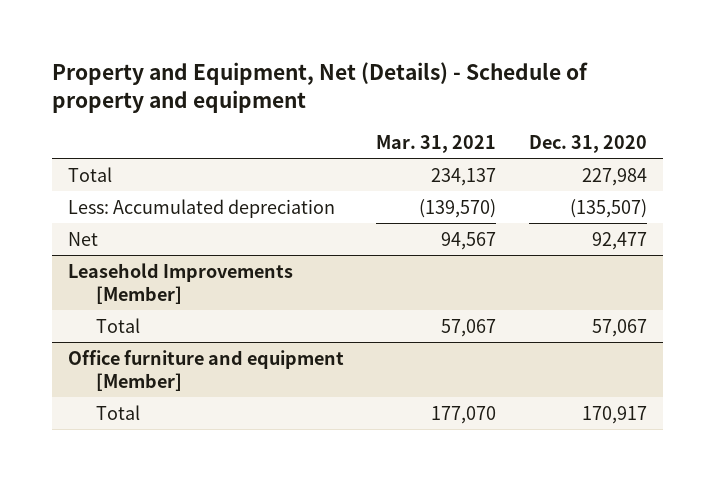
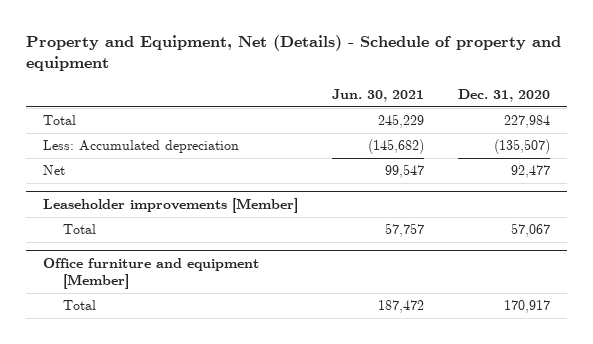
[376,134,497,153] Mar. 31, 2021 -> none
none -> [331,88,424,102] Jun. 30, 2021
[67,262,293,304] Leasehold Improvements [Member] -> [42,197,298,213] Leaseholder improvements [Member]

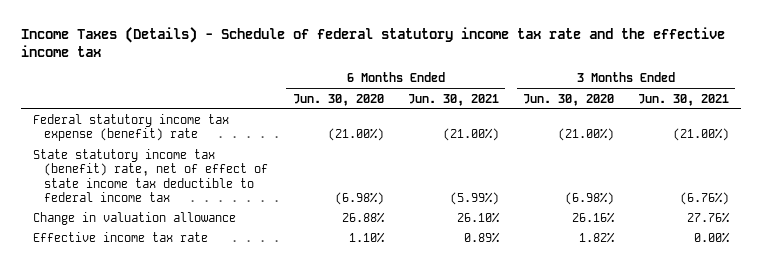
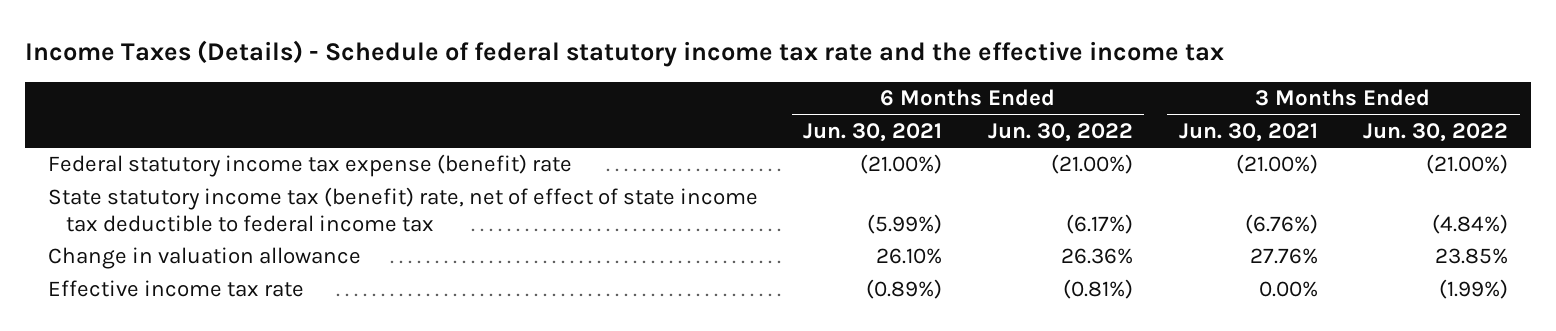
[292,93,384,106] Jun. 30, 2020 -> none
[522,93,614,106] Jun. 30, 2020 -> none
none -> [988,123,1134,143] Jun. 30, 2022
none -> [1363,123,1509,143] Jun. 30, 2022
[463,232,500,244] 0.89% -> [866,279,943,300] (0.89%)

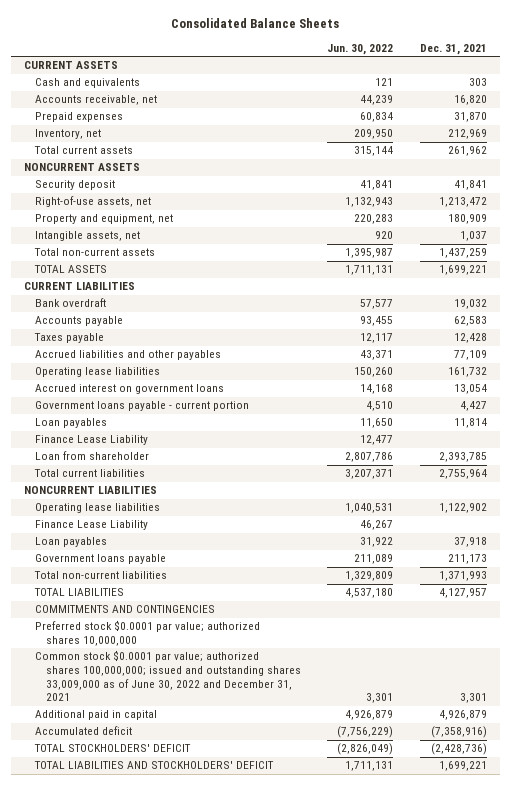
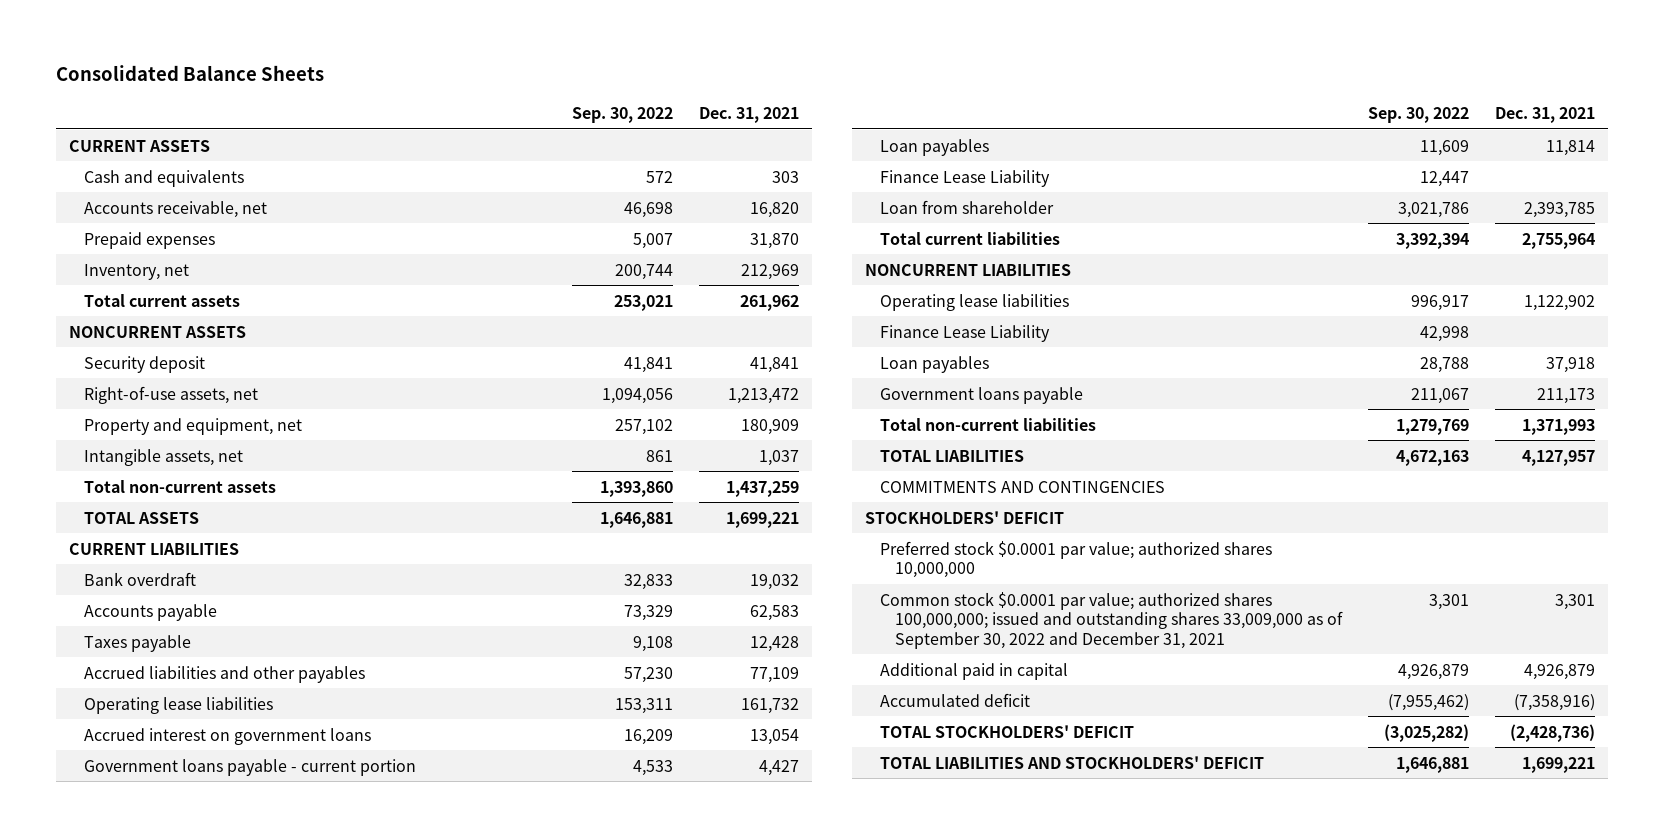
[327,44,394,56] Jun. 30, 2022 -> none
none -> [571,107,673,124] Sep. 30, 2022
none -> [865,510,1065,524] STOCKHOLDERS' DEFICIT
[34,650,301,702] Common stock $0.0001 par value; authorized shares 100,000,000; issued and outstanding shares 33,009,000 as of June 30, 2022 and December 31, 2021 -> [880,591,1343,649] Common stock $0.0001 par value; authorized shares 100,000,000; issued and outstanding shares 33,009,000 as of September 30, 2022 and December 31, 2021

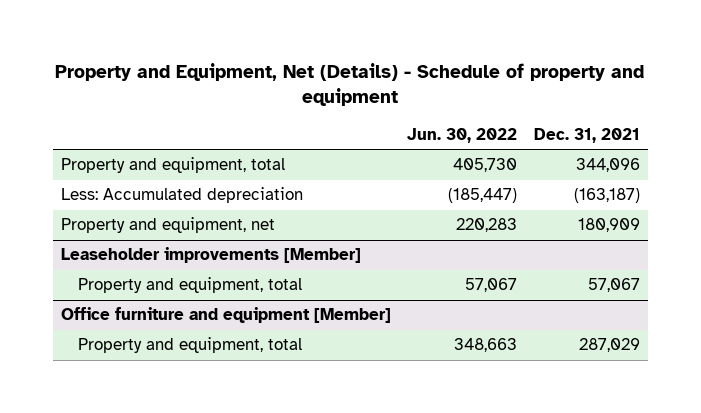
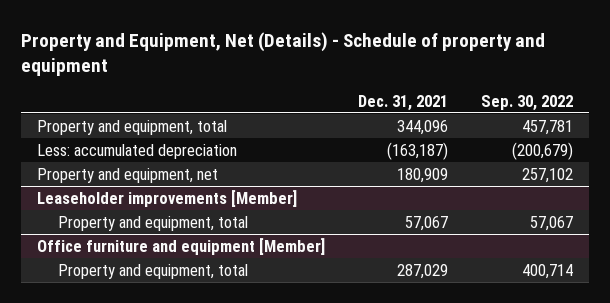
[407,127,518,143] Jun. 30, 2022 -> none
none -> [480,94,573,111] Sep. 30, 2022
[60,187,303,204] Less: Accumulated depreciation -> [37,143,238,159] Less: accumulated depreciation

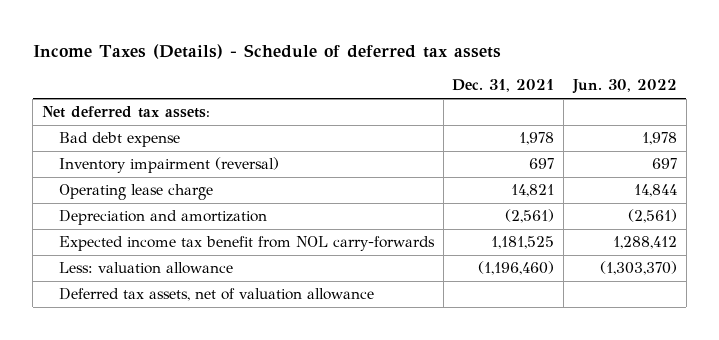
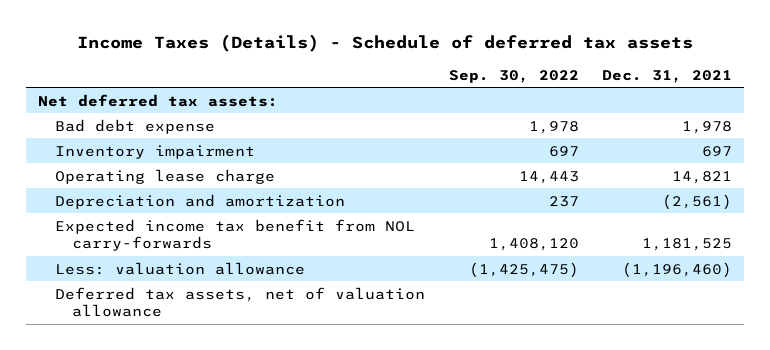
[571,79,677,95] Jun. 30, 2022 -> none
none -> [448,69,579,83] Sep. 30, 2022
[58,157,279,174] Inventory impairment (reversal) -> [55,144,256,159] Inventory impairment

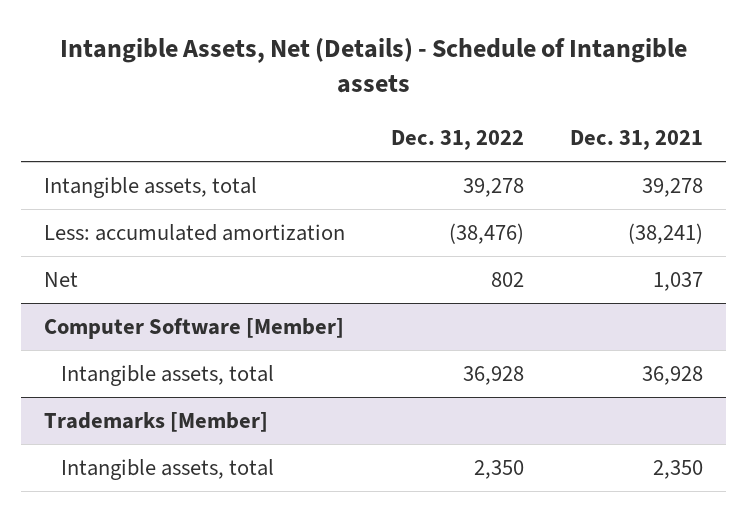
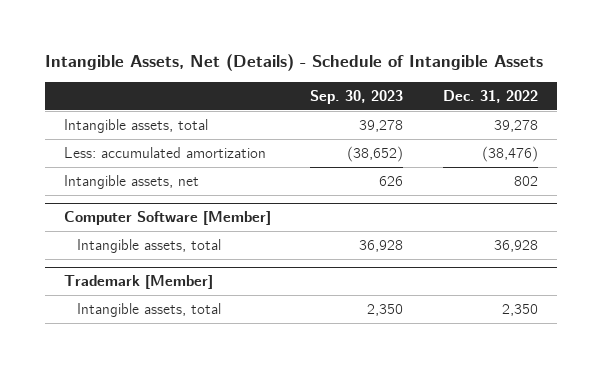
[59,37,687,93] Intangible Assets, Net (Details) - Schedule of Intangible assets -> [44,54,543,72] Intangible Assets, Net (Details) - Schedule of Intangible Assets
[569,130,703,151] Dec. 31, 2021 -> none
none -> [310,89,404,104] Sep. 30, 2023
[44,272,79,288] Net -> [64,174,200,189] Intangible assets, net
[44,412,269,433] Trademarks [Member] -> [64,275,214,290] Trademark [Member]

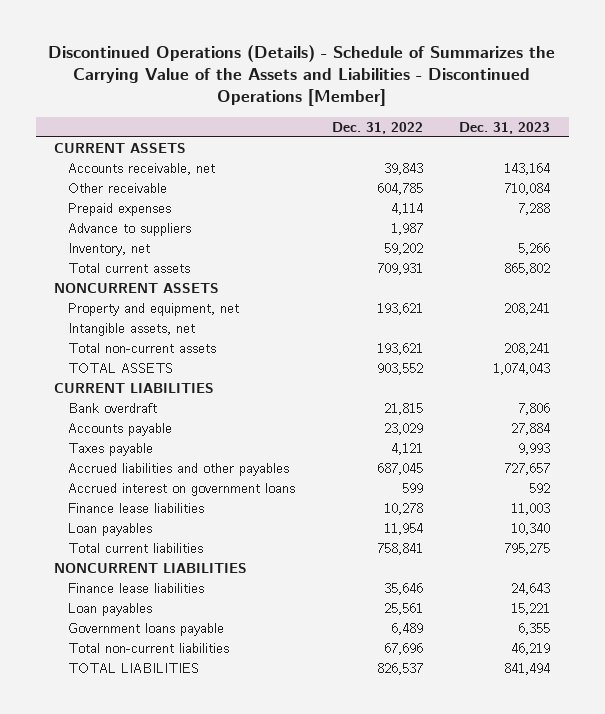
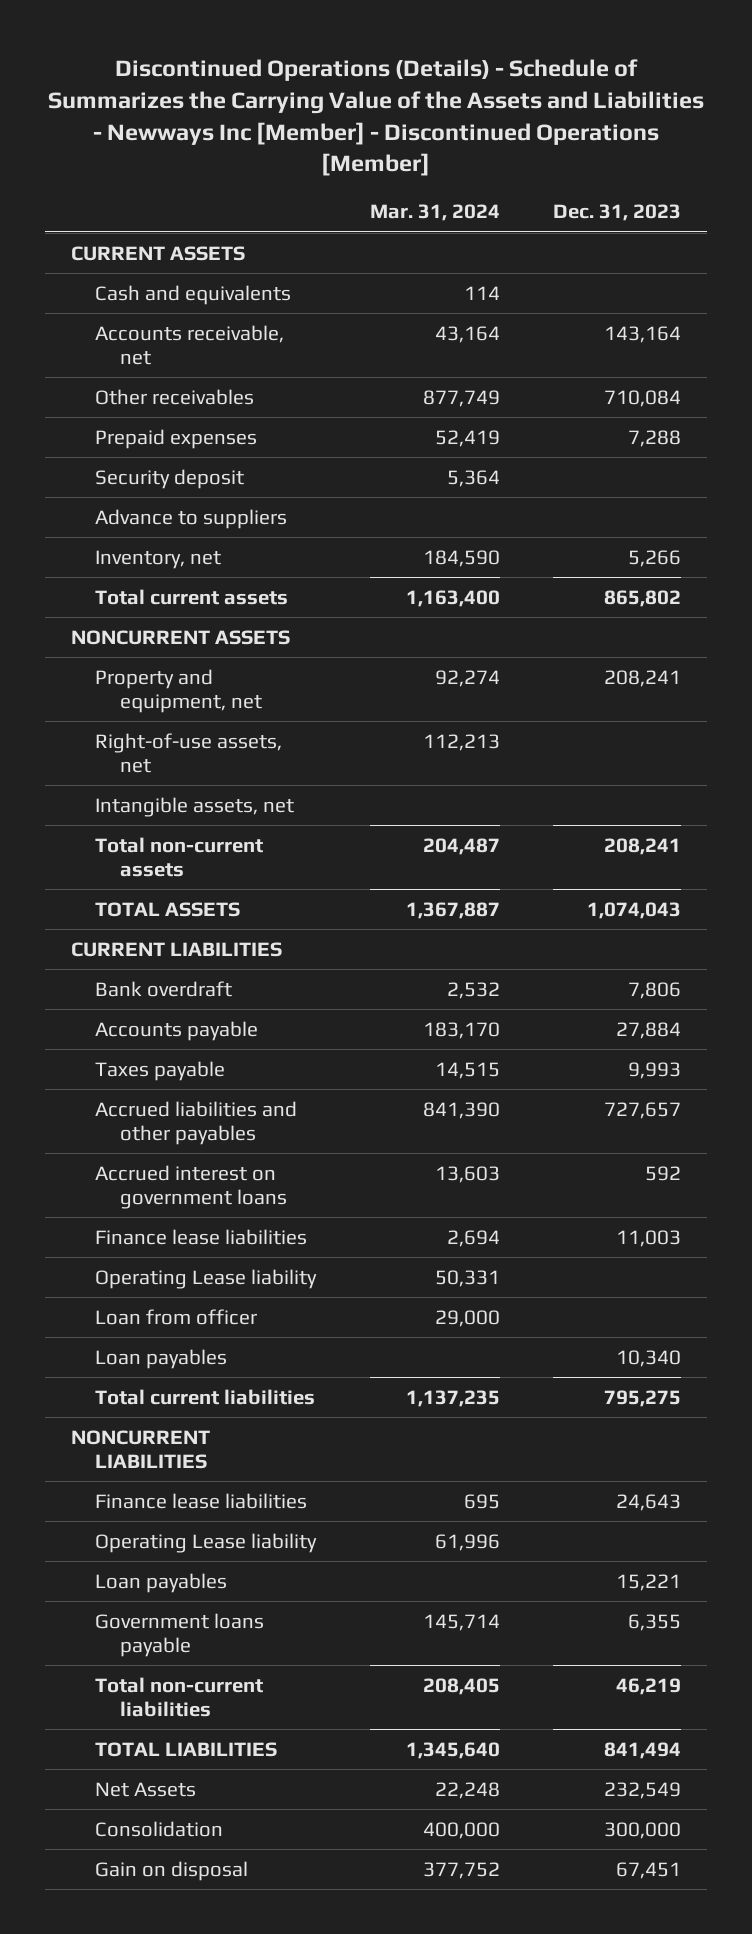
[48,45,556,107] Discontinued Operations (Details) - Schedule of Summarizes the Carrying Value of the Assets and Liabilities - Discontinued Operations [Member] -> [47,59,704,177] Discontinued Operations (Details) - Schedule of Summarizes the Carrying Value of the Assets and Liabilities - Newways Inc [Member] - Discontinued Operations [Member]
[331,121,423,134] Dec. 31, 2022 -> none
none -> [369,204,500,222] Mar. 31, 2024
none -> [95,284,292,305] Cash and equivalents
[68,182,168,193] Other receivable -> [95,388,255,405] Other receivables
none -> [95,468,245,489] Security deposit
none -> [95,732,283,773] Right-of-use assets, net
none -> [95,1268,318,1289] Operating Lease liability
none -> [95,1308,258,1325] Loan from officer
none -> [95,1532,318,1553] Operating Lease liability
none -> [95,1781,197,1797] Net Assets
none -> [95,1820,224,1837] Consolidation
none -> [95,1860,249,1881] Gain on disposal

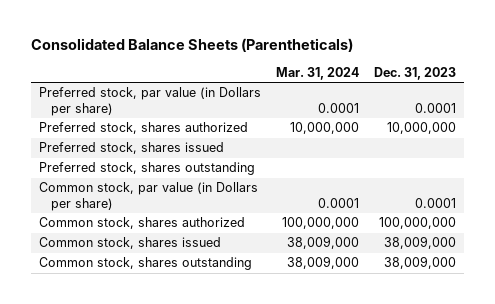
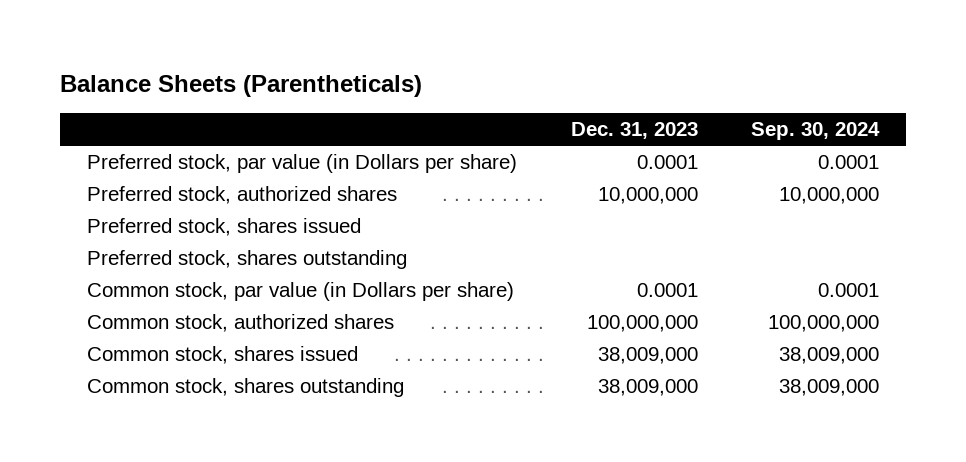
[30,38,353,53] Consolidated Balance Sheets (Parentheticals) -> [60,75,423,98] Balance Sheets (Parentheticals)
[275,66,359,80] Mar. 31, 2024 -> none
none -> [751,122,881,141] Sep. 30, 2024
[38,122,248,135] Preferred stock, shares authorized -> [86,186,397,205] Preferred stock, authorized shares
[38,217,245,230] Common stock, shares authorized -> [86,314,394,333] Common stock, authorized shares

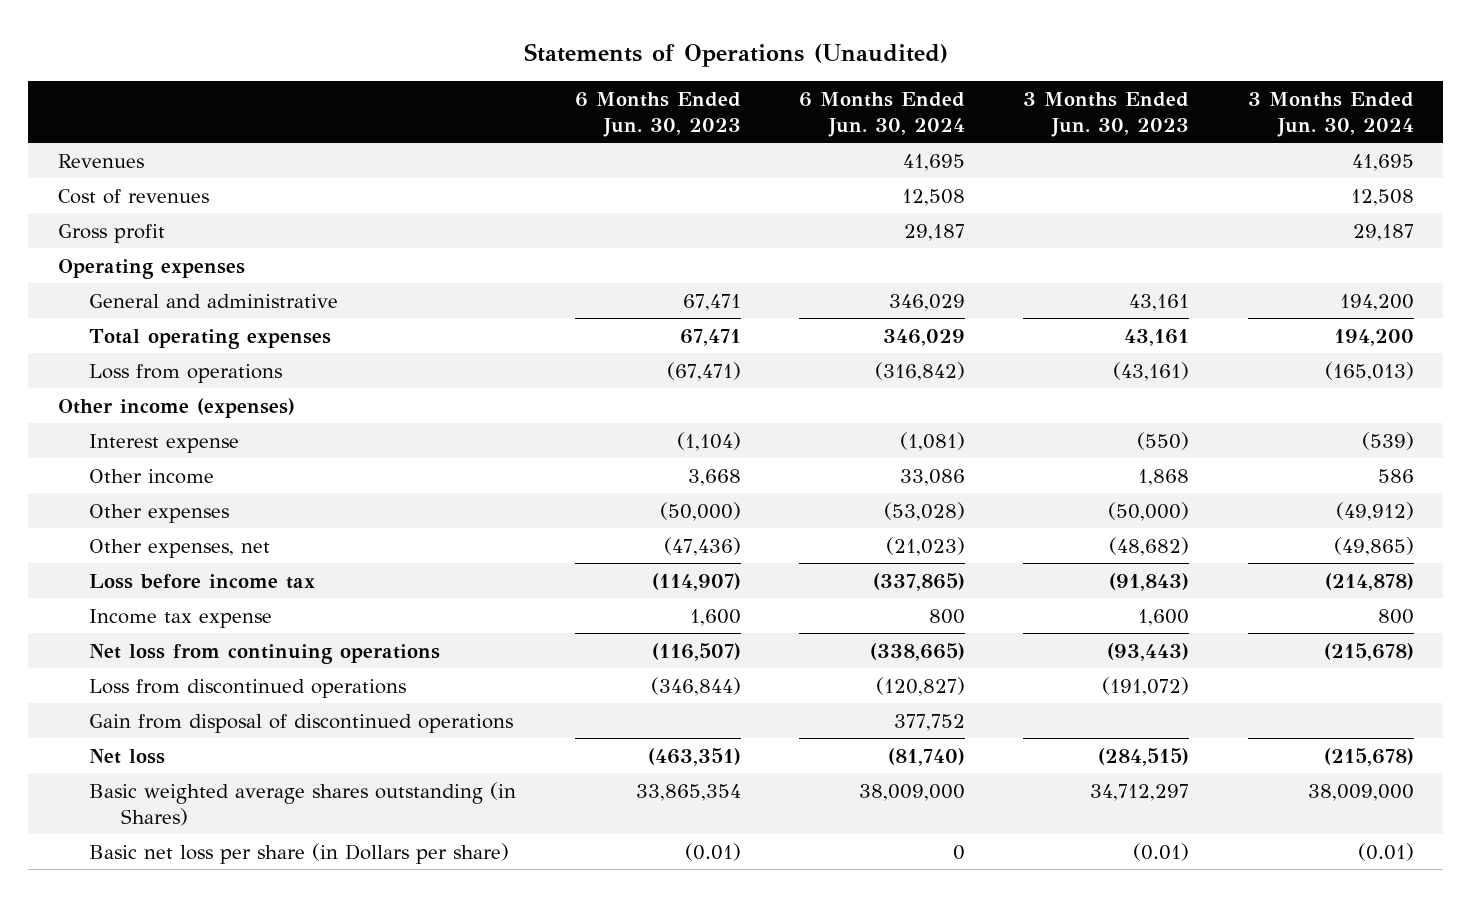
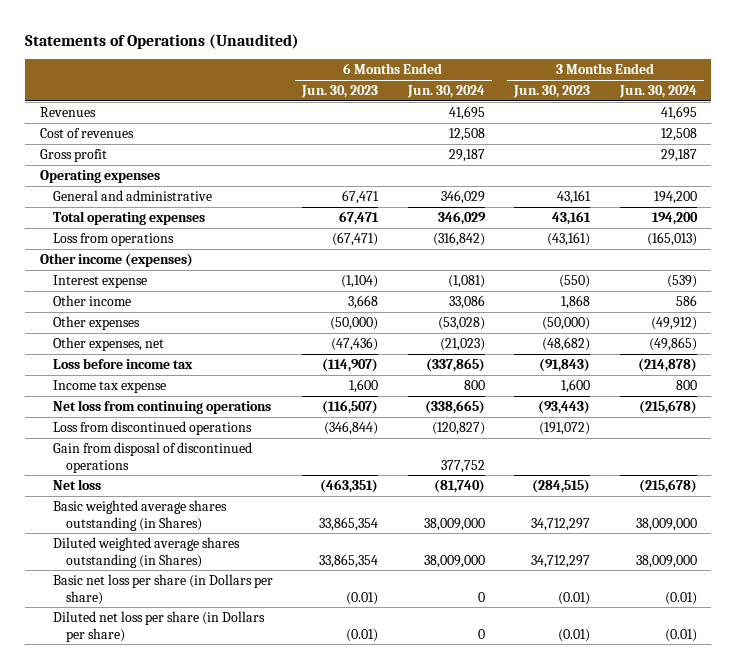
none -> [52,536,240,568] Diluted weighted average shares outstanding (in Shares)
none -> [52,610,265,642] Diluted net loss per share (in Dollars per share)

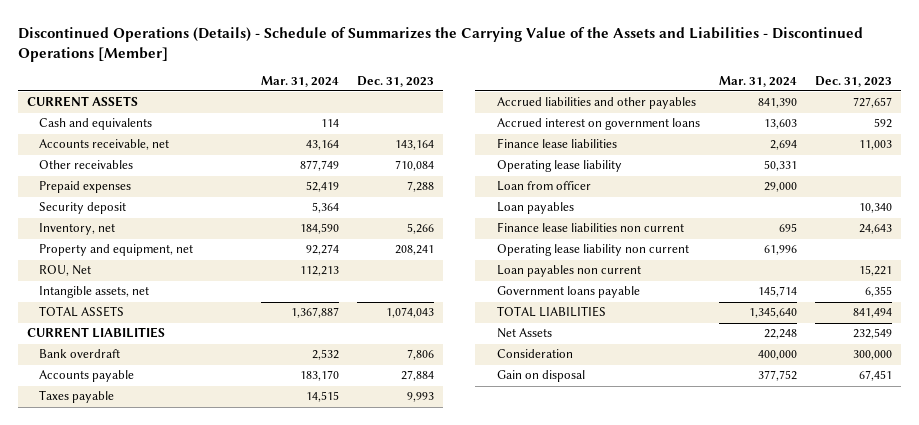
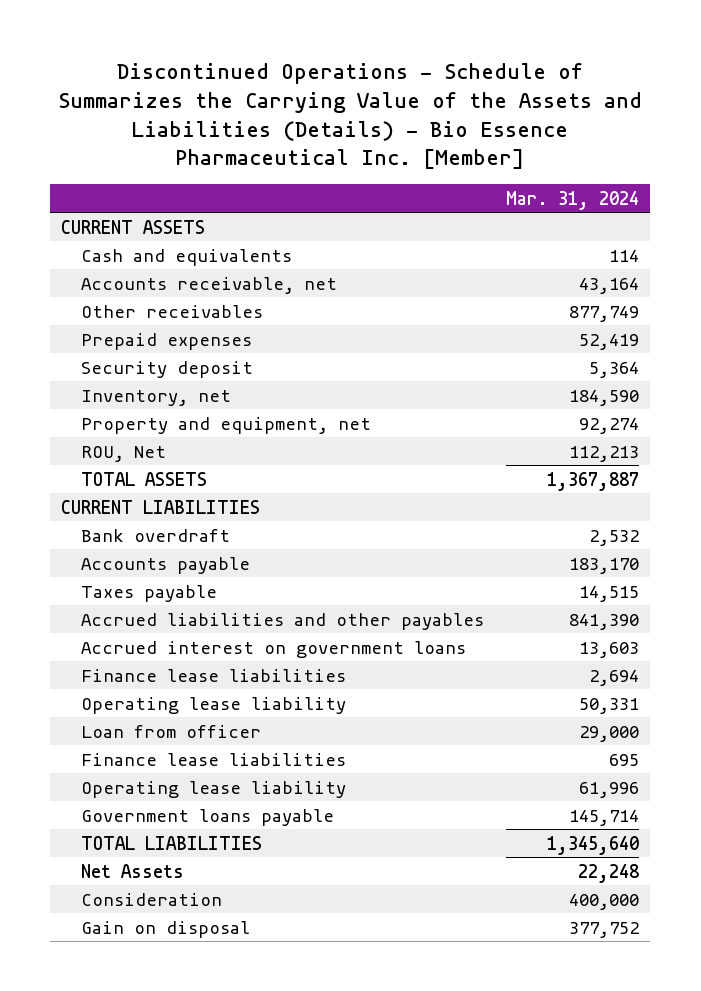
[17,26,863,62] Discontinued Operations (Details) - Schedule of Summarizes the Carrying Value of the Assets and Liabilities - Discontinued Operations [Member] -> [58,63,643,170] Discontinued Operations - Schedule of Summarizes the Carrying Value of the Assets and Liabilities (Details) - Bio Essence Pharmaceutical Inc. [Member]
[357,75,435,87] Dec. 31, 2023 -> none
[39,286,150,299] Intangible assets, net -> none
[497,202,575,215] Loan payables -> none
[497,265,642,278] Loan payables non current -> none
[497,222,685,233] Finance lease liabilities non current -> [81,752,347,766] Finance lease liabilities
[497,244,690,257] Operating lease liability non current -> [81,780,347,798] Operating lease liability

